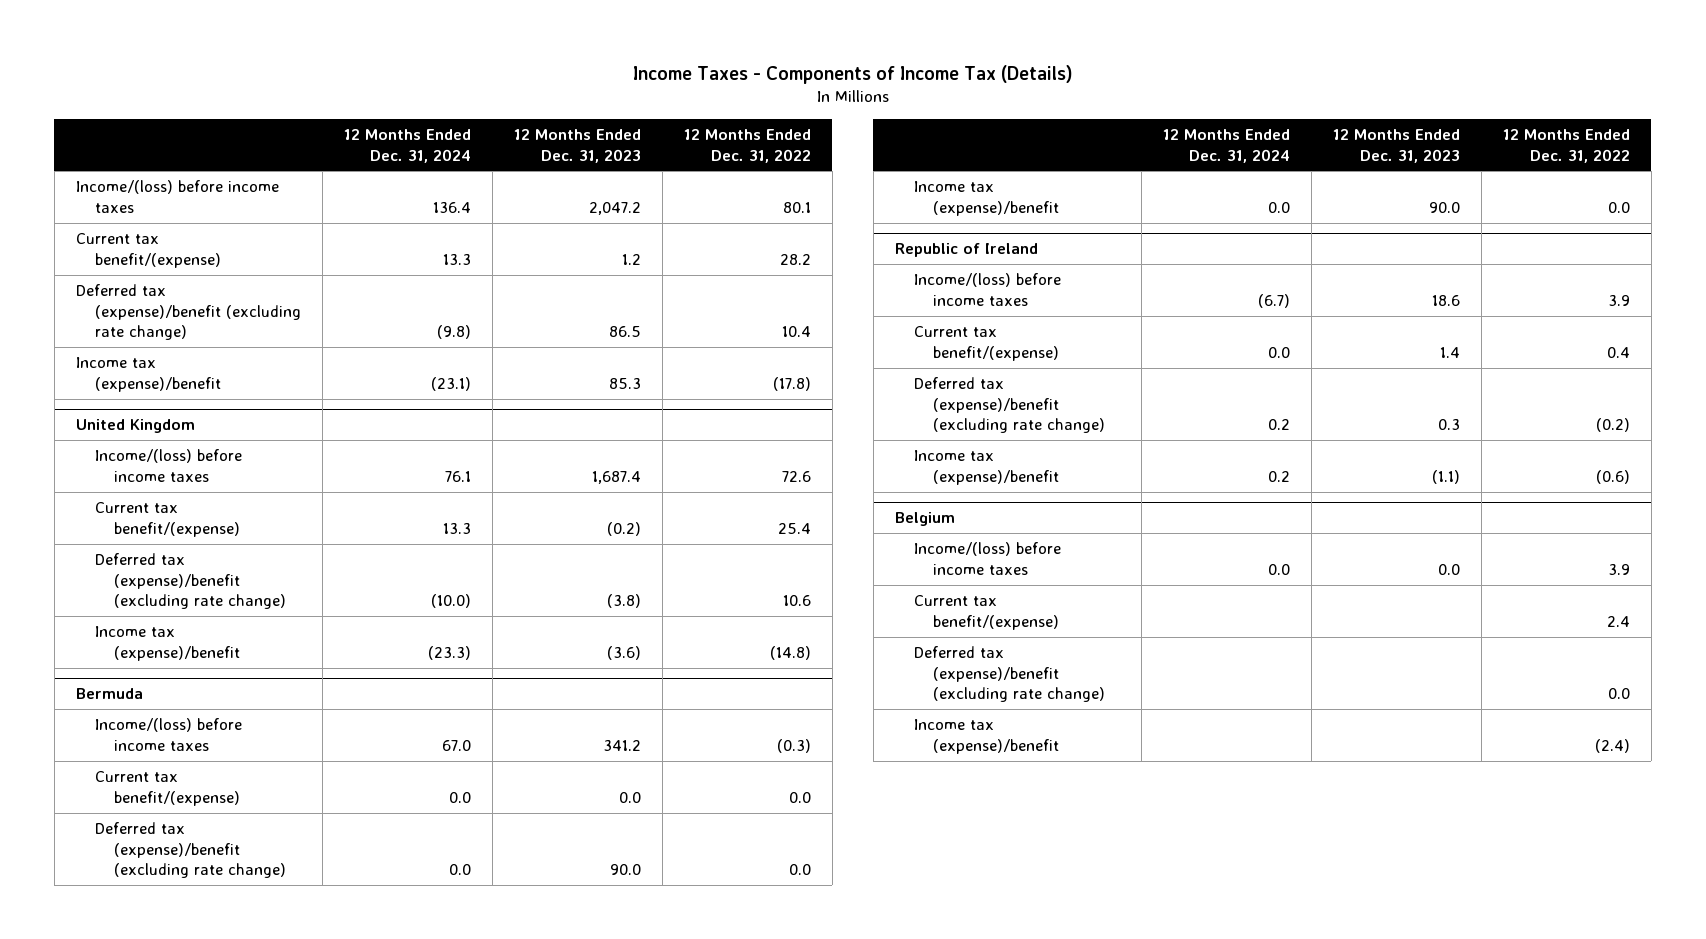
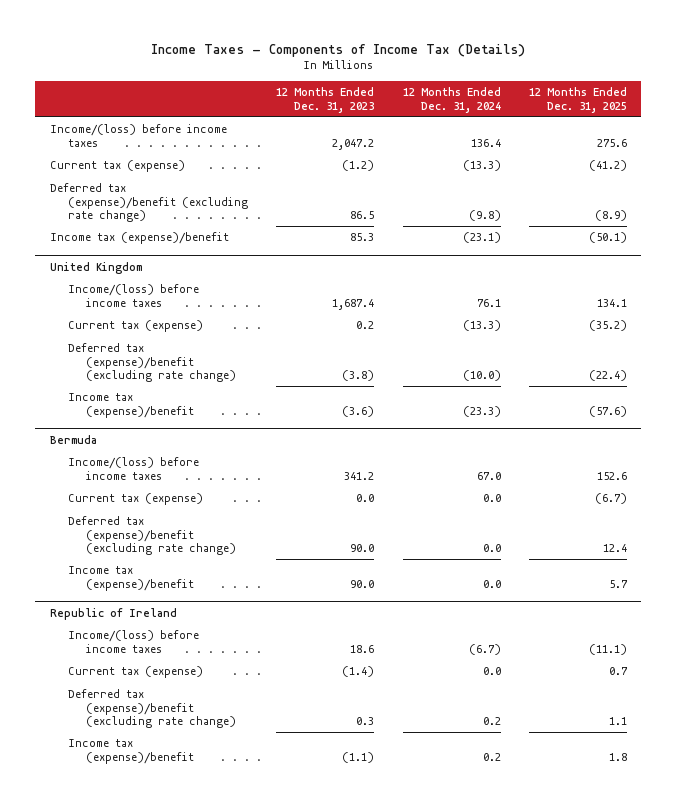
[683,129,811,163] 12 Months Ended Dec. 31, 2022 -> none
none -> [529,87,628,113] 12 Months Ended Dec. 31, 2025
[75,233,221,268] Current tax benefit/(expense) -> [49,160,185,173] Current tax (expense)
[442,253,471,265] 13.3 -> [462,160,501,172] (13.3)
[621,253,641,265] 1.2 -> [342,160,375,172] (1.2)
[94,502,240,537] Current tax benefit/(expense) -> [67,320,203,333] Current tax (expense)
[442,522,471,534] 13.3 -> [462,320,501,332] (13.3)
[606,521,641,536] (0.2) -> [356,321,375,330] 0.2
[94,771,240,806] Current tax benefit/(expense) -> [67,493,203,506] Current tax (expense)
[913,326,1059,361] Current tax benefit/(expense) -> [67,666,203,679] Current tax (expense)
[1439,346,1460,358] 1.4 -> [342,666,375,678] (1.4)
[894,512,955,527] Belgium -> none
[913,542,1061,575] Income/(loss) before income taxes -> none
[913,595,1059,630] Current tax benefit/(expense) -> none
[913,646,1105,702] Deferred tax (expense)/benefit (excluding rate change) -> none
[913,719,1059,754] Income tax (expense)/benefit -> none

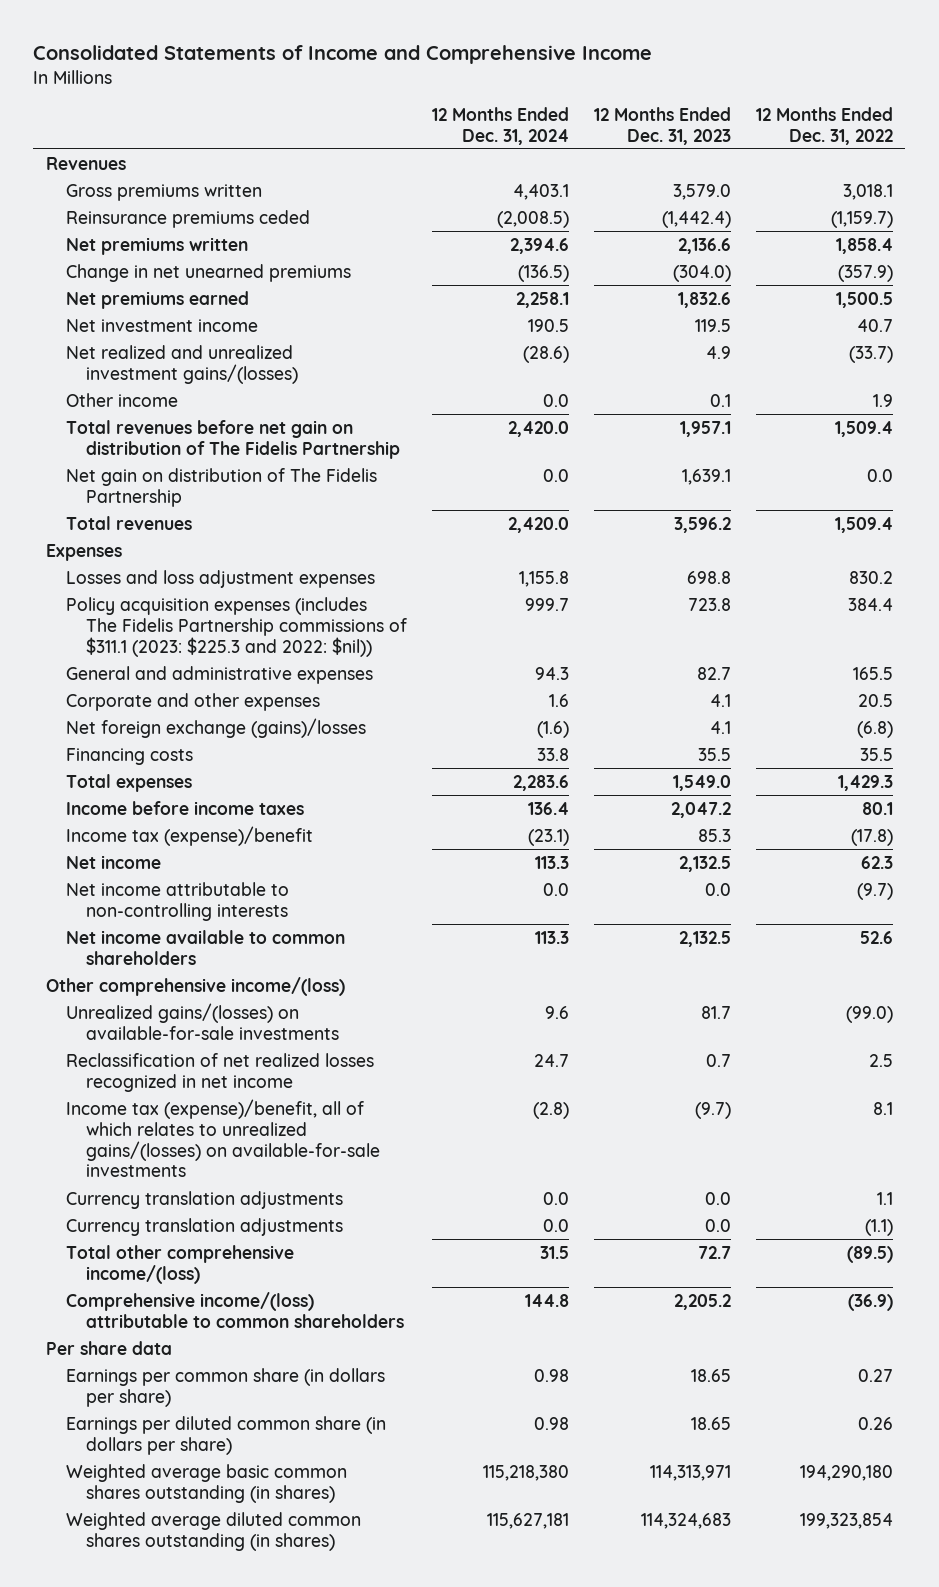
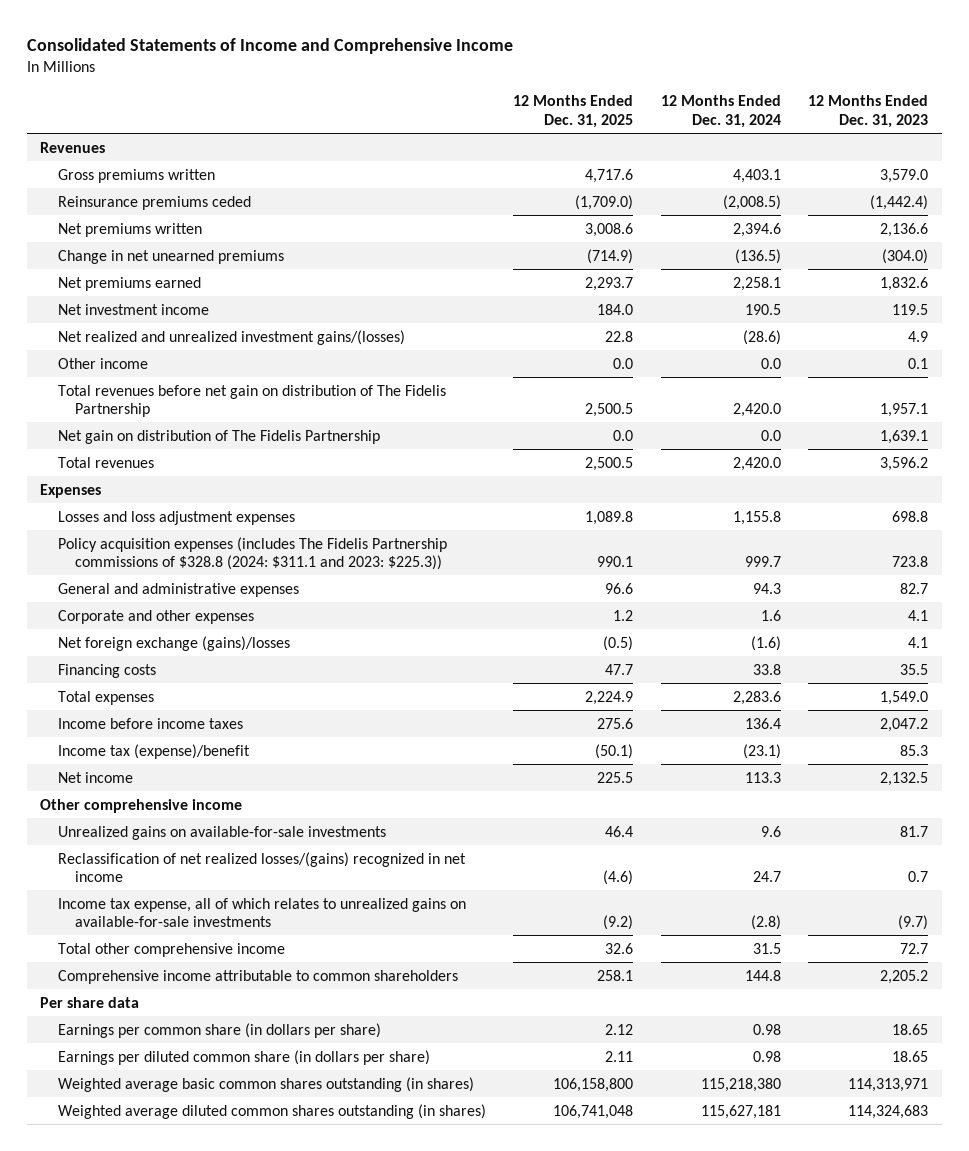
[756,106,894,145] 12 Months Ended Dec. 31, 2022 -> none
none -> [513,95,634,128] 12 Months Ended Dec. 31, 2025
[66,596,408,657] Policy acquisition expenses (includes The Fidelis Partnership commissions of $311.1 (2023: $225.3 and 2022: $nil)) -> [57,536,447,570] Policy acquisition expenses (includes The Fidelis Partnership commissions of $328.8 (2024: $311.1 and 2023: $225.3))
[66,881,290,921] Net income attributable to non-controlling interests -> none
[66,929,346,965] Net income available to common shareholders -> none
[66,1190,344,1209] Currency translation adjustments -> none
[66,1217,344,1236] Currency translation adjustments -> none
[45,976,345,996] Other comprehensive income/(loss) -> [40,798,243,813] Other comprehensive income
[66,1002,340,1040] Unrealized gains/(losses) on available-for-sale investments -> [57,825,386,840] Unrealized gains on available-for-sale investments
[66,1052,375,1092] Reclassification of net realized losses recognized in net income -> [57,851,466,882] Reclassification of net realized losses/(gains) recognized in net income
[66,1098,381,1178] Income tax (expense)/benefit, all of which relates to unrealized gains/(losses) on available-for-sale investments -> [57,897,466,927] Income tax expense, all of which relates to unrealized gains on available-for-sale investments
[66,1244,295,1284] Total other comprehensive income/(loss) -> [57,942,285,957] Total other comprehensive income
[66,1291,405,1328] Comprehensive income/(loss) attributable to common shareholders -> [57,969,458,984] Comprehensive income attributable to common shareholders

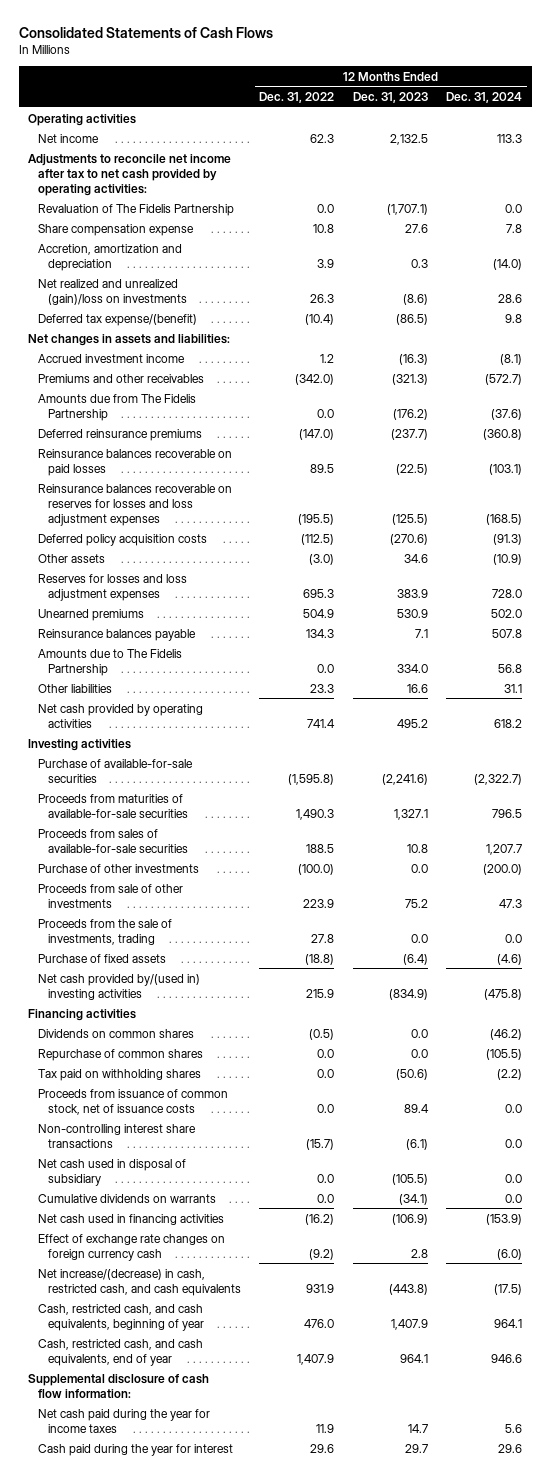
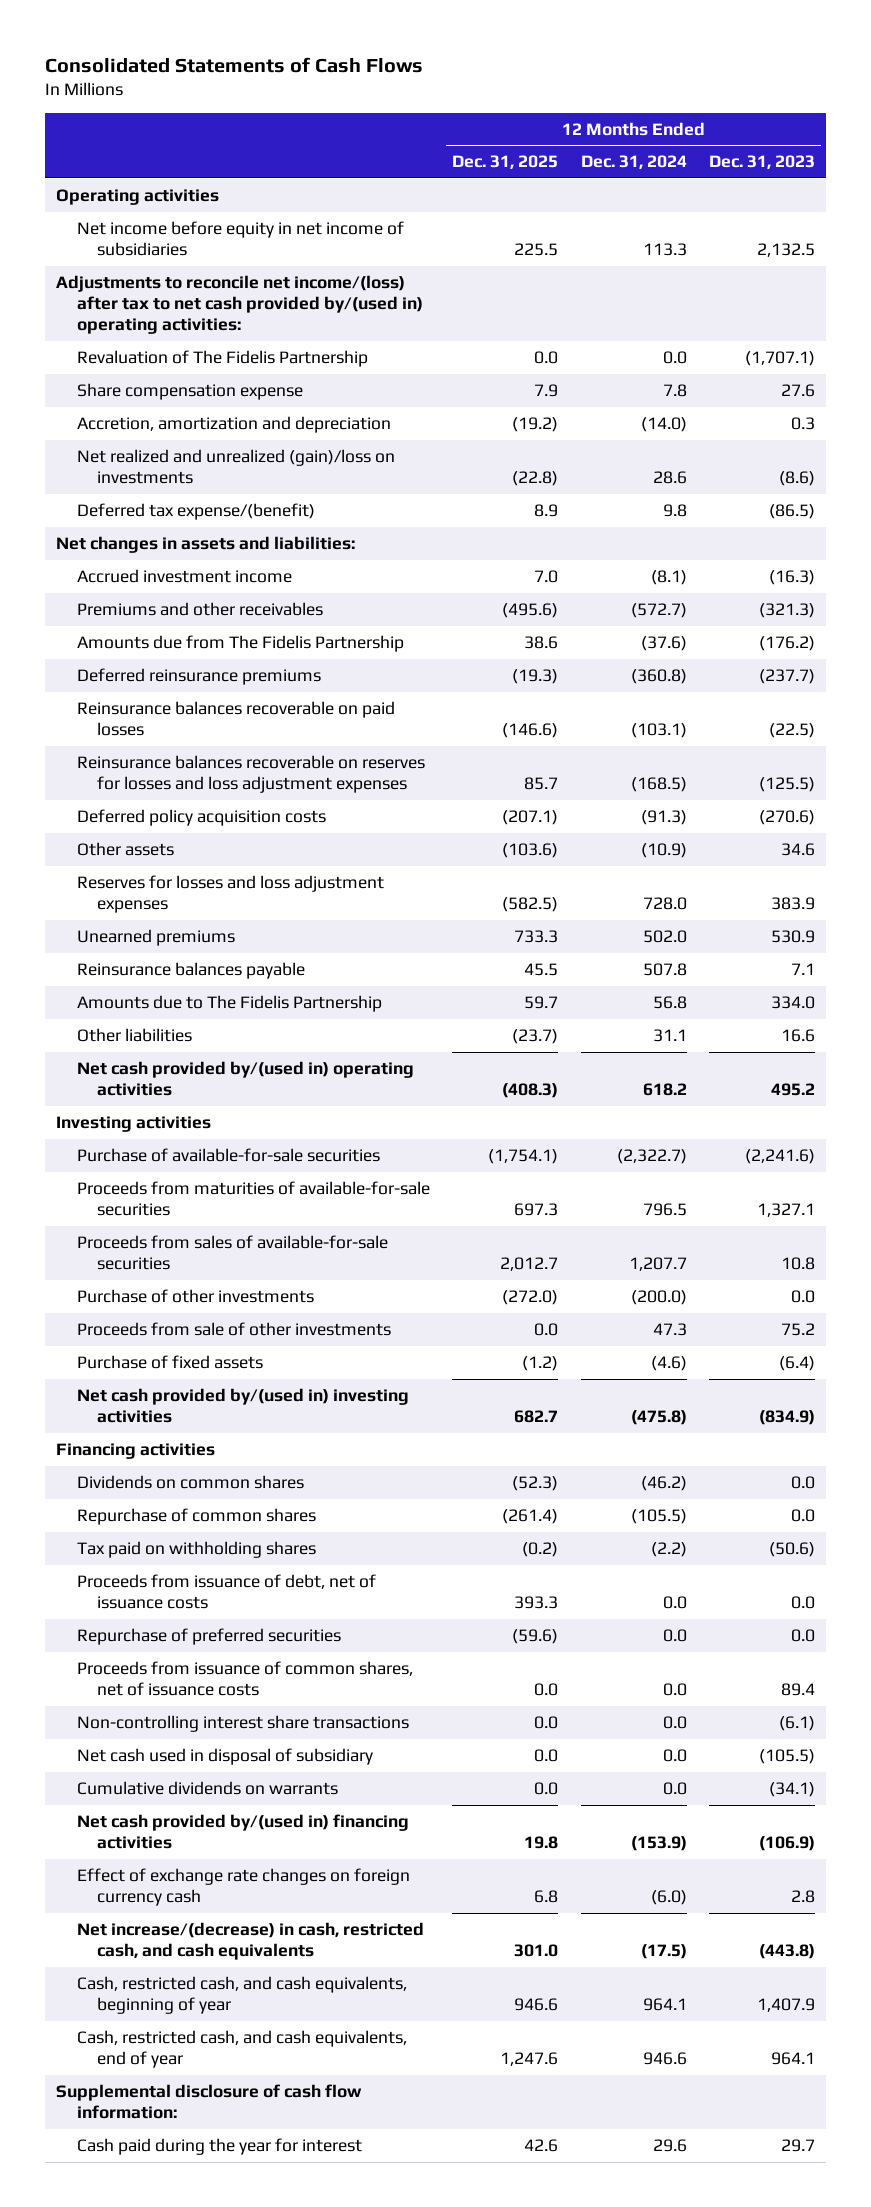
[259,92,335,104] Dec. 31, 2022 -> none
none -> [452,155,559,170] Dec. 31, 2025
[37,133,99,143] Net income -> [76,220,404,257] Net income before equity in net income of subsidiaries
[28,153,232,196] Adjustments to reconcile net income after tax to net cash provided by operating activities: -> [55,274,423,335] Adjustments to reconcile net income/(loss) after tax to net cash provided by/(used in) operating activities:
[37,703,203,728] Net cash provided by operating activities -> [76,1060,414,1097] Net cash provided by/(used in) operating activities
[37,918,172,945] Proceeds from the sale of investments, trading -> none
none -> [76,1573,376,1610] Proceeds from issuance of debt, net of issuance costs
none -> [76,1627,341,1645] Repurchase of preferred securities
[37,1088,228,1115] Proceeds from issuance of common stock, net of issuance costs -> [76,1660,413,1697] Proceeds from issuance of common shares, net of issuance costs
[37,1213,224,1225] Net cash used in financing activities -> [76,1813,409,1850] Net cash provided by/(used in) financing activities
[37,1408,210,1433] Net cash paid during the year for income taxes -> none

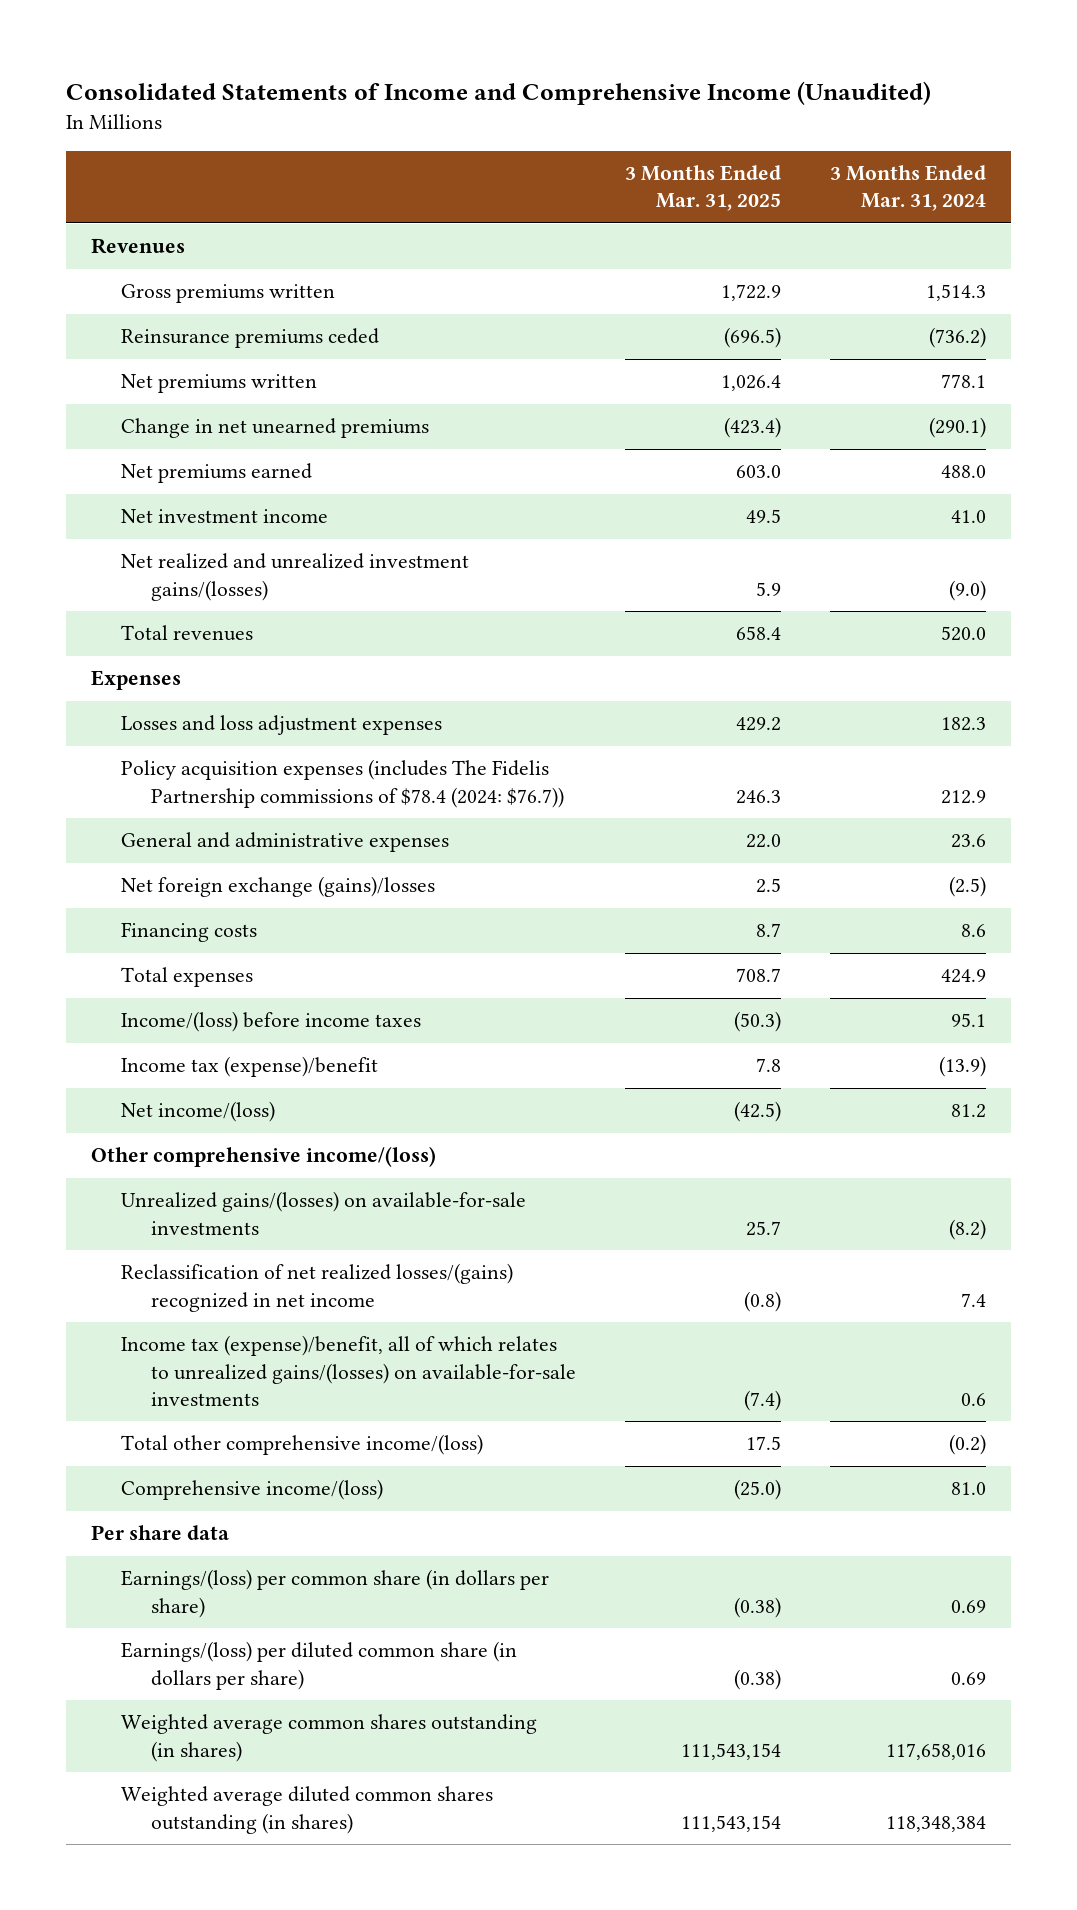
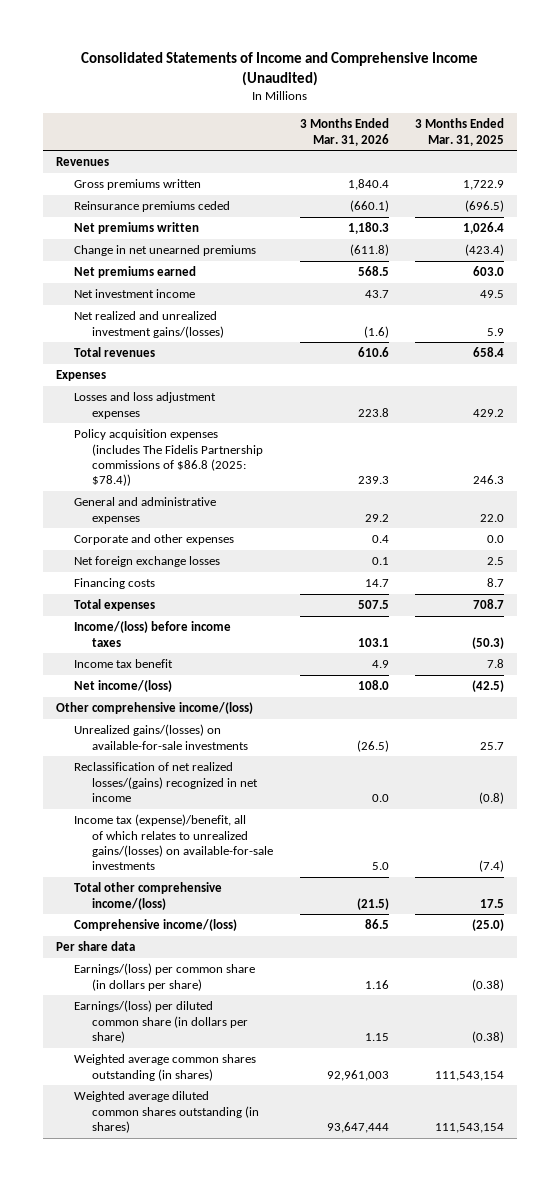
[830,164,987,212] 3 Months Ended Mar. 31, 2024 -> none
none -> [299,118,389,146] 3 Months Ended Mar. 31, 2026
[120,759,564,808] Policy acquisition expenses (includes The Fidelis Partnership commissions of $78.4 (2024: $76.7)) -> [74,429,264,487] Policy acquisition expenses (includes The Fidelis Partnership commissions of $86.8 (2025: $78.4))
none -> [74,534,235,546] Corporate and other expenses
[120,876,435,898] Net foreign exchange (gains)/losses -> [74,556,221,568] Net foreign exchange losses
[120,1056,378,1078] Income tax (expense)/benefit -> [74,659,174,669] Income tax benefit

